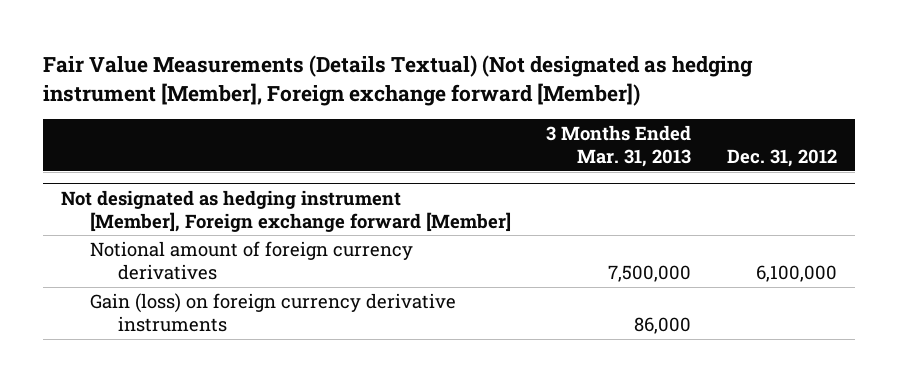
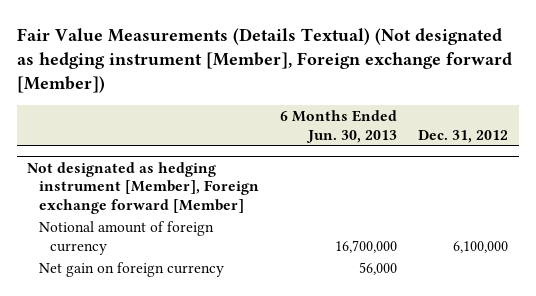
[546,125,692,168] 3 Months Ended Mar. 31, 2013 -> none
none -> [279,109,397,143] 6 Months Ended Jun. 30, 2013
[89,241,413,281] Notional amount of foreign currency derivatives -> [38,221,214,255] Notional amount of foreign currency
[89,293,456,333] Gain (loss) on foreign currency derivative instruments -> [38,262,224,278] Net gain on foreign currency

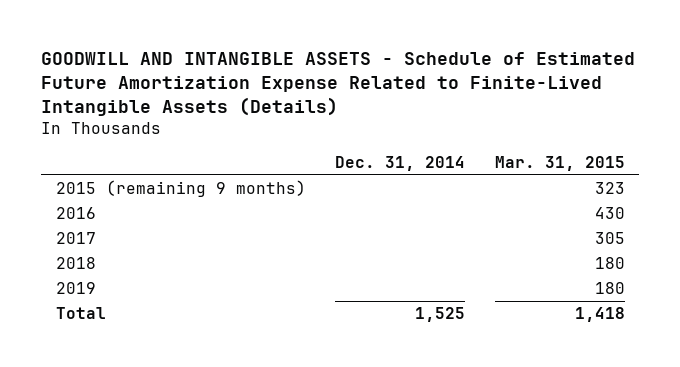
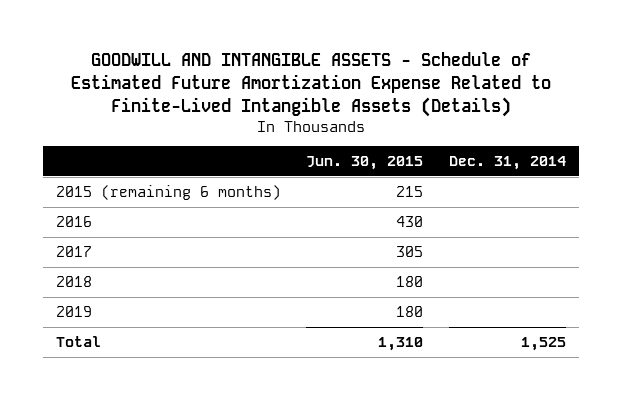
[494,155,625,171] Mar. 31, 2015 -> none
none -> [306,156,424,171] Jun. 30, 2015
[55,180,306,198] 2015 (remaining 9 months) -> [55,185,281,201] 2015 (remaining 6 months)

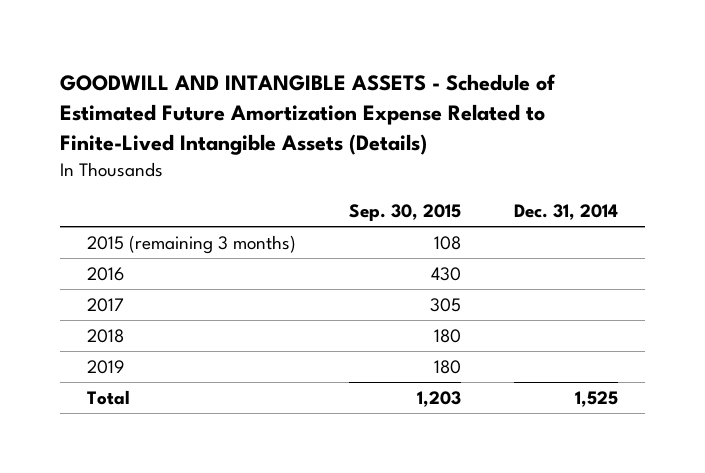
[306,156,424,171] Jun. 30, 2015 -> none
none -> [349,203,462,221] Sep. 30, 2015
[55,185,281,201] 2015 (remaining 6 months) -> [87,235,297,255] 2015 (remaining 3 months)

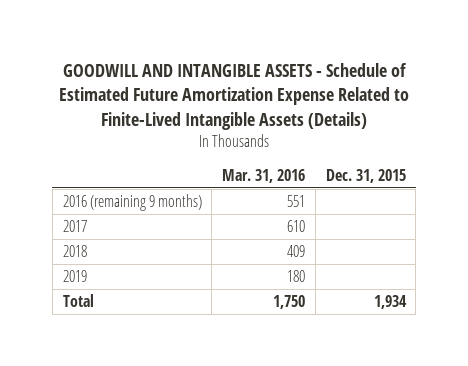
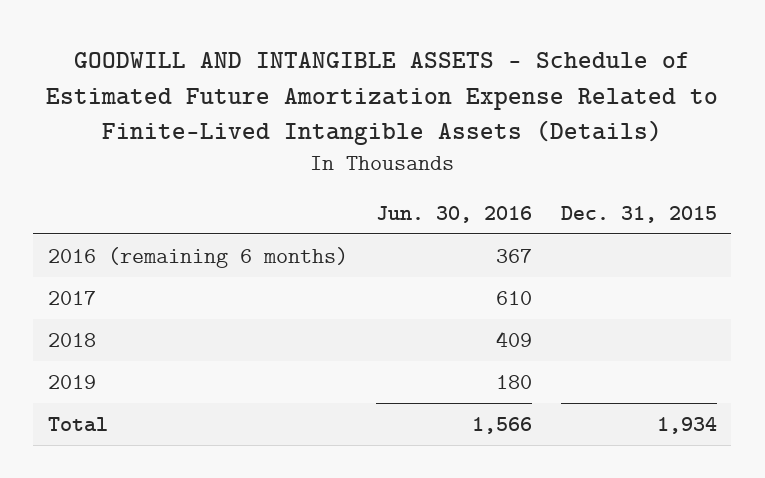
[222,169,306,184] Mar. 31, 2016 -> none
none -> [376,205,533,223] Jun. 30, 2016
[62,194,202,212] 2016 (remaining 9 months) -> [47,246,348,268] 2016 (remaining 6 months)

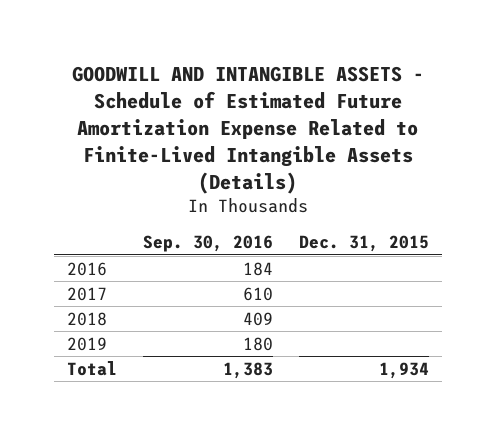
[376,205,533,223] Jun. 30, 2016 -> none
none -> [143,235,274,253] Sep. 30, 2016
[47,246,348,268] 2016 (remaining 6 months) -> [67,261,108,276] 2016

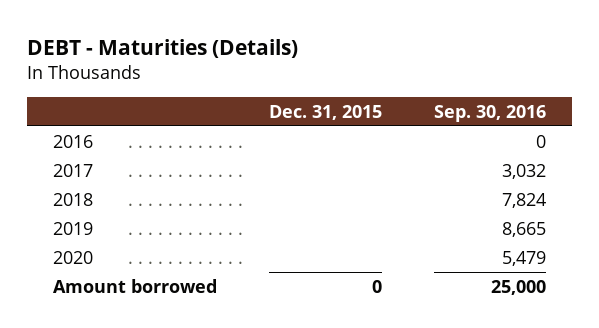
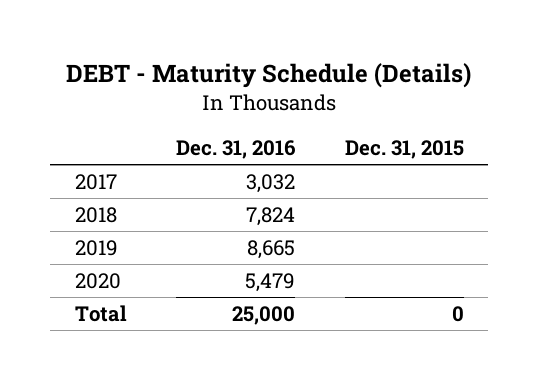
[27,38,299,58] DEBT - Maturities (Details) -> [66,63,472,89] DEBT - Maturity Schedule (Details)
[434,105,547,123] Sep. 30, 2016 -> none
none -> [176,140,297,160] Dec. 31, 2016
[53,134,94,148] 2016 -> none
[53,278,218,293] Amount borrowed -> [74,304,127,322] Total

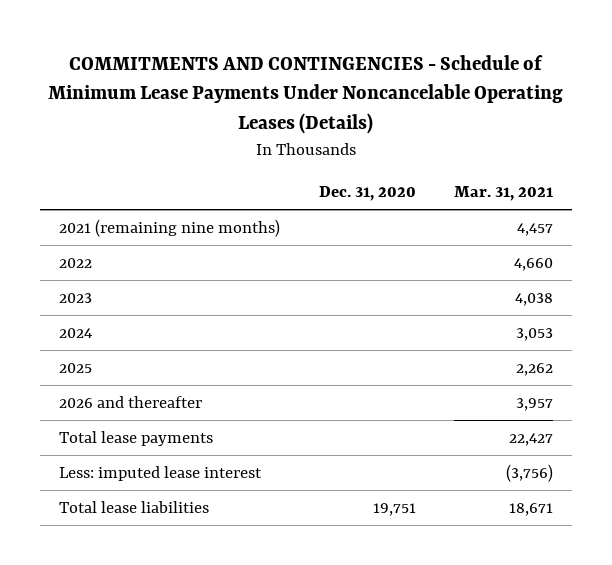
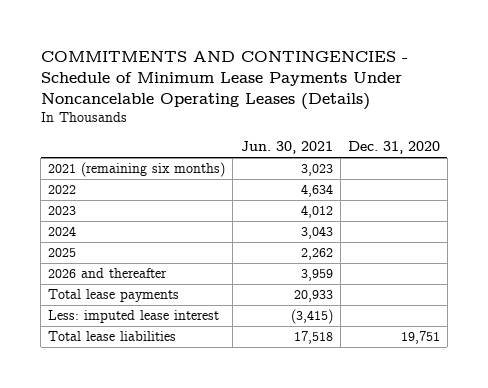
[454,185,554,201] Mar. 31, 2021 -> none
none -> [240,141,333,155] Jun. 30, 2021
[59,219,281,238] 2021 (remaining nine months) -> [48,162,226,178] 2021 (remaining six months)

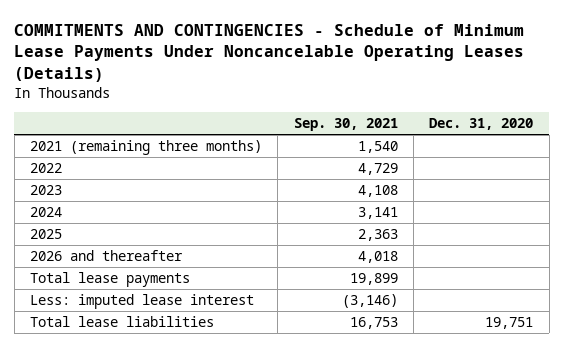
[240,141,333,155] Jun. 30, 2021 -> none
none -> [293,118,398,132] Sep. 30, 2021
[48,162,226,178] 2021 (remaining six months) -> [29,140,262,156] 2021 (remaining three months)

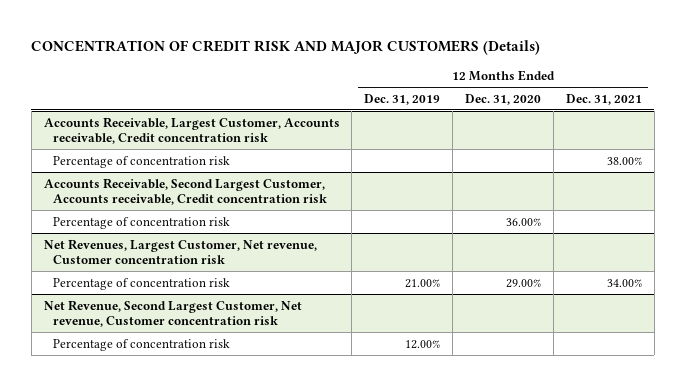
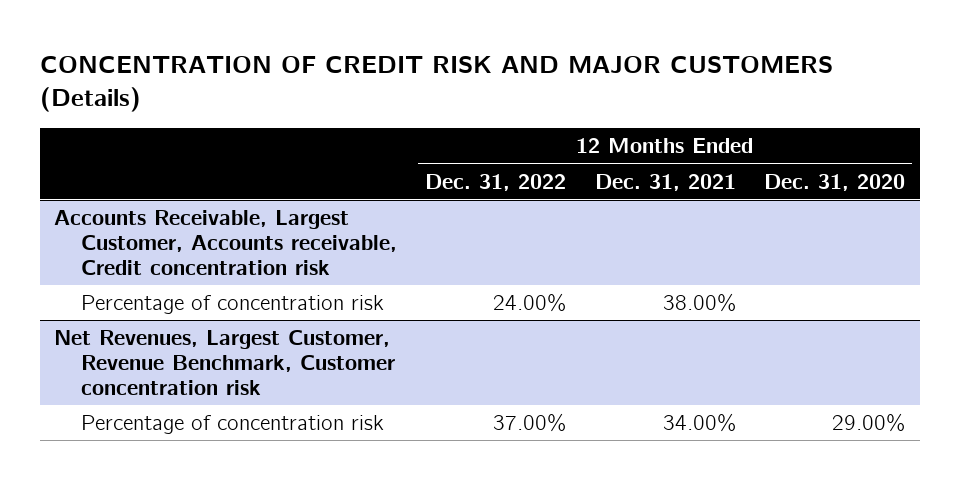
[364,93,441,105] Dec. 31, 2019 -> none
none -> [425,173,567,191] Dec. 31, 2022
[43,177,327,205] Accounts Receivable, Second Largest Customer, Accounts receivable, Credit concentration risk -> none
[52,216,230,229] Percentage of concentration risk -> none
[43,238,317,264] Net Revenues, Largest Customer, Net revenue, Customer concentration risk -> [53,330,395,395] Net Revenues, Largest Customer, Revenue Benchmark, Customer concentration risk
[43,299,302,327] Net Revenue, Second Largest Customer, Net revenue, Customer concentration risk -> none
[52,338,230,351] Percentage of concentration risk -> none

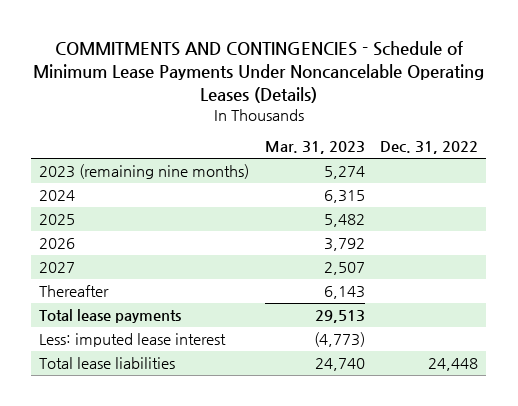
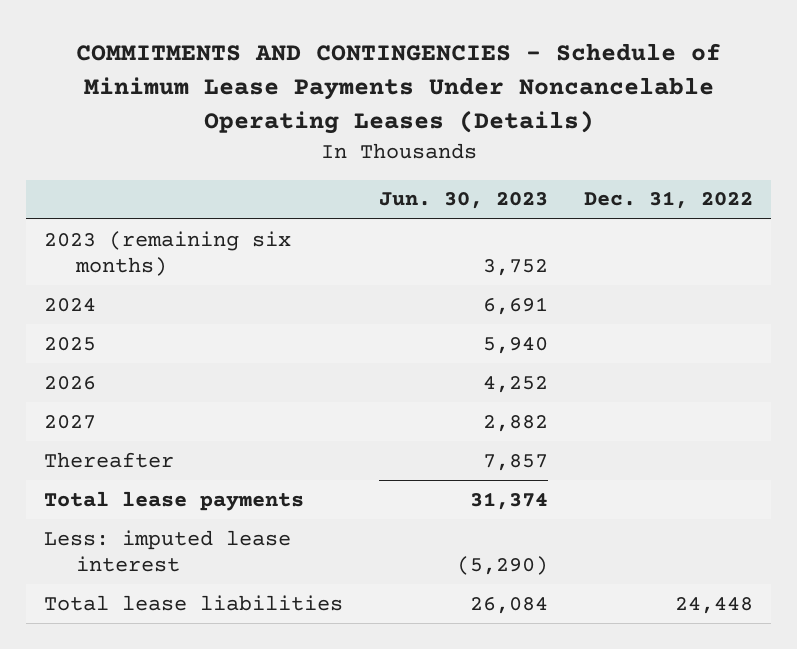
[264,141,365,155] Mar. 31, 2023 -> none
none -> [379,192,549,210] Jun. 30, 2023
[39,164,250,180] 2023 (remaining nine months) -> [44,230,292,277] 2023 (remaining six months)

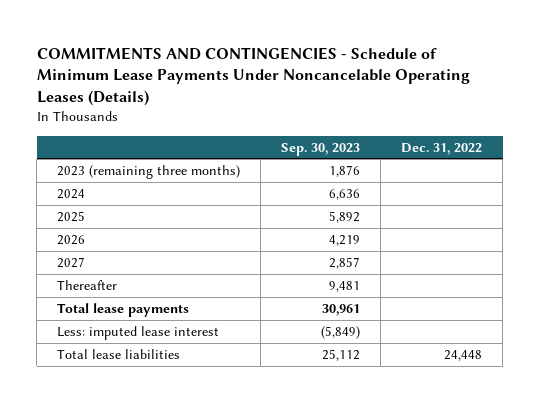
[379,192,549,210] Jun. 30, 2023 -> none
none -> [281,142,361,156] Sep. 30, 2023
[44,230,292,277] 2023 (remaining six months) -> [57,164,241,179] 2023 (remaining three months)

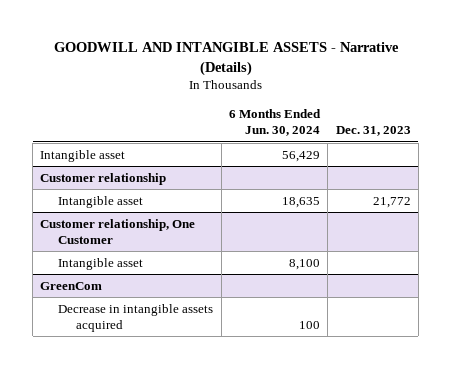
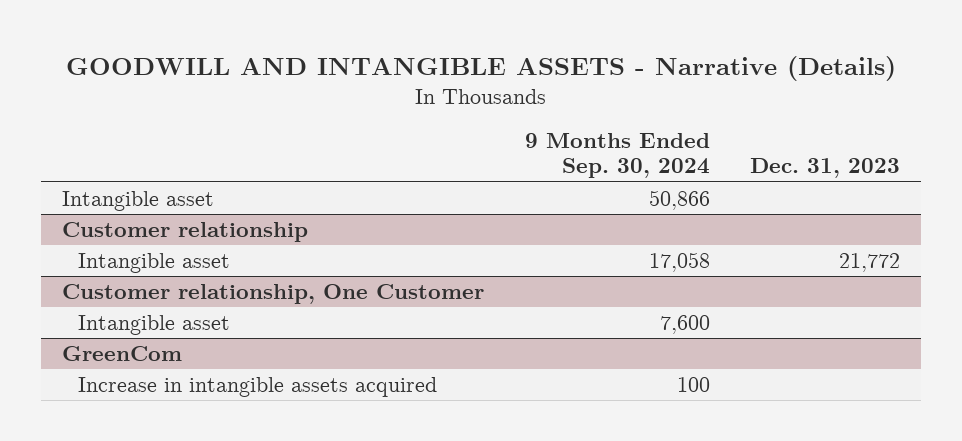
[228,108,321,137] 6 Months Ended Jun. 30, 2024 -> none
none -> [524,132,710,179] 9 Months Ended Sep. 30, 2024
[58,303,214,332] Decrease in intangible assets acquired -> [77,376,437,397] Increase in intangible assets acquired

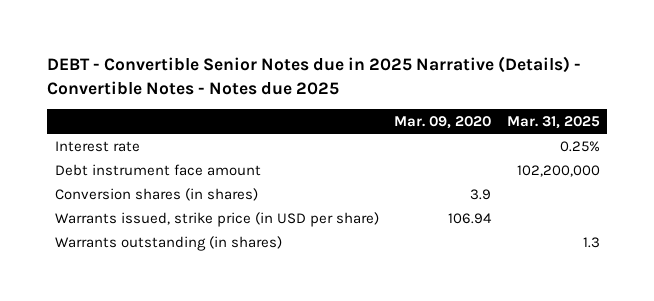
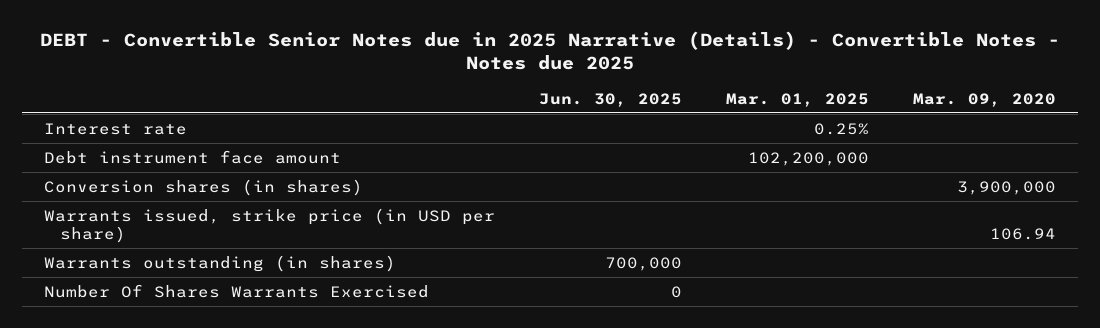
[506,115,600,129] Mar. 31, 2025 -> none
none -> [539,92,683,107] Jun. 30, 2025
none -> [726,92,870,107] Mar. 01, 2025
[470,188,492,200] 3.9 -> [957,180,1057,195] 3,900,000
none -> [44,283,430,298] Number Of Shares Warrants Exercised

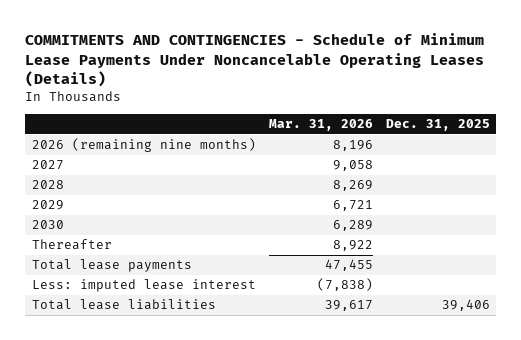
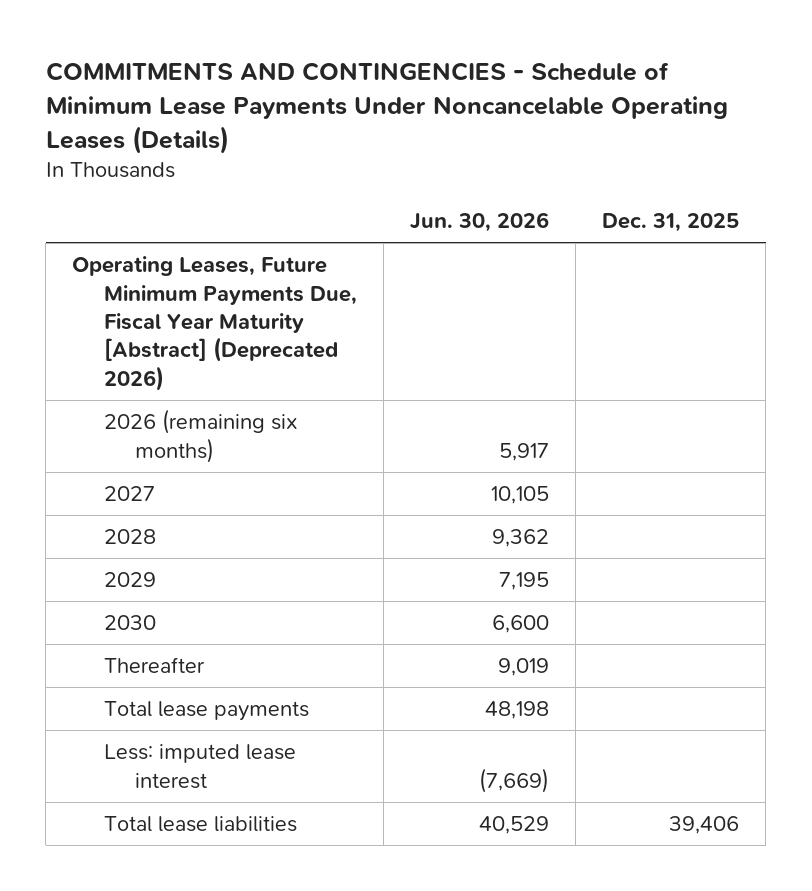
[268,119,373,132] Mar. 31, 2026 -> none
none -> [409,212,549,233] Jun. 30, 2026
none -> [72,256,357,391] Operating Leases, Future Minimum Payments Due, Fiscal Year Maturity [Abstract] (Deprecated 2026)
[31,138,256,153] 2026 (remaining nine months) -> [103,409,298,463] 2026 (remaining six months)

